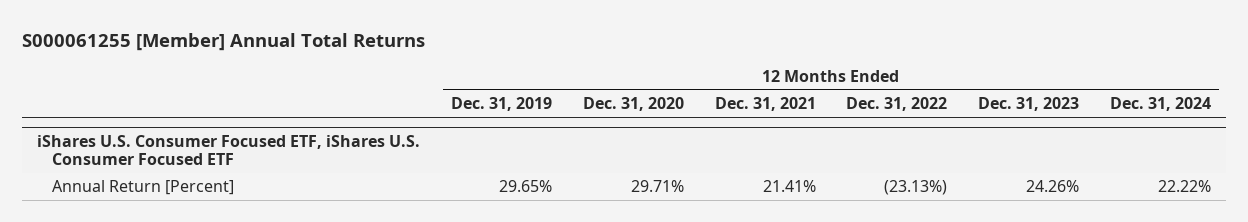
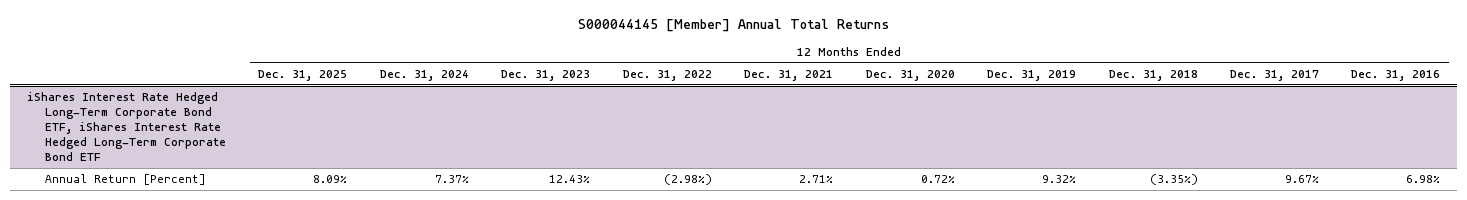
[21,32,425,51] S000061255 [Member] Annual Total Returns -> [577,18,889,32] S000044145 [Member] Annual Total Returns
none -> [258,69,348,81] Dec. 31, 2025
none -> [1108,69,1198,81] Dec. 31, 2018
none -> [1229,69,1319,81] Dec. 31, 2017
none -> [1351,69,1441,81] Dec. 31, 2016
[37,134,421,166] iShares U.S. Consumer Focused ETF, iShares U.S. Consumer Focused ETF -> none
none -> [26,92,226,162] iShares Interest Rate Hedged Long-Term Corporate Bond ETF, iShares Interest Rate Hedged Long-Term Corporate Bond ETF
[498,180,552,193] 29.65% -> [1042,175,1077,184] 9.32%
[630,180,684,193] 29.71% -> [920,175,955,184] 0.72%
[762,180,816,193] 21.41% -> [799,175,834,184] 2.71%
[884,180,948,196] (23.13%) -> [663,174,712,186] (2.98%)
[1026,180,1080,193] 24.26% -> [549,175,591,184] 12.43%
[1158,180,1212,193] 22.22% -> [434,175,469,184] 7.37%

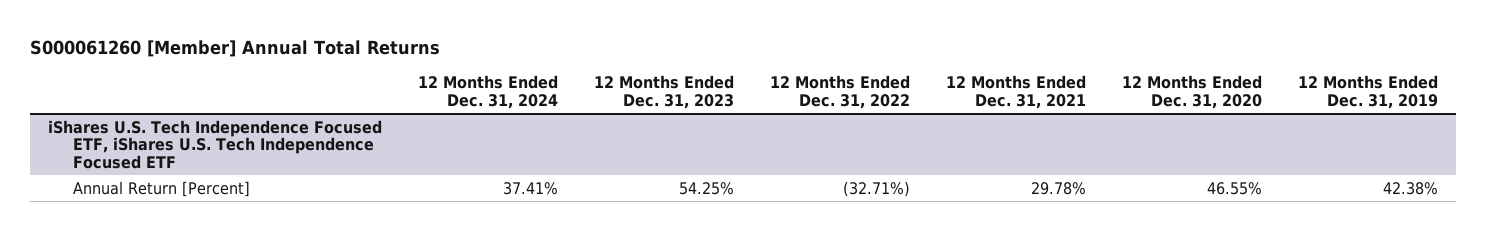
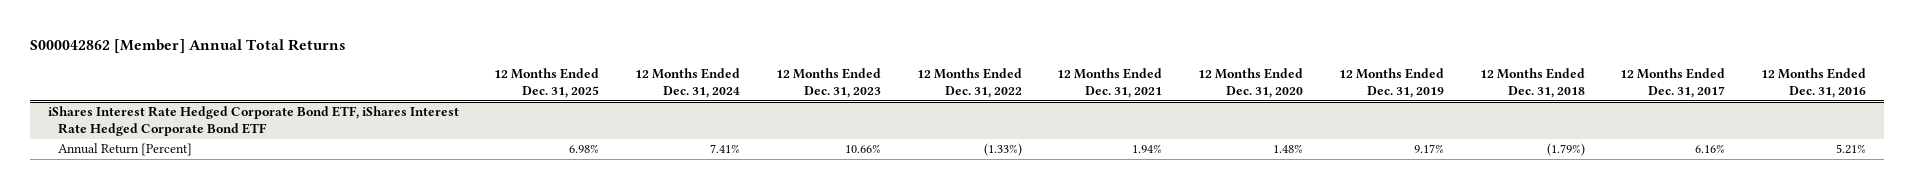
[30,40,441,58] S000061260 [Member] Annual Total Returns -> [29,39,346,54] S000042862 [Member] Annual Total Returns
none -> [494,68,600,98] 12 Months Ended Dec. 31, 2025
none -> [1479,68,1585,98] 12 Months Ended Dec. 31, 2018
none -> [1620,68,1726,98] 12 Months Ended Dec. 31, 2017
none -> [1761,68,1867,98] 12 Months Ended Dec. 31, 2016
[48,119,383,169] iShares U.S. Tech Independence Focused ETF, iShares U.S. Tech Independence Focused ETF -> none
none -> [47,106,459,137] iShares Interest Rate Hedged Corporate Bond ETF, iShares Interest Rate Hedged Corporate Bond ETF
[503,181,559,195] 37.41% -> [710,144,741,154] 7.41%
[679,181,735,195] 54.25% -> [844,144,881,154] 10.66%
[842,180,910,197] (32.71%) -> [983,143,1022,157] (1.33%)
[1030,181,1086,195] 29.78% -> [1132,144,1163,154] 1.94%
[1206,181,1262,195] 46.55% -> [1273,144,1304,154] 1.48%
[1382,181,1438,195] 42.38% -> [1413,144,1444,154] 9.17%

